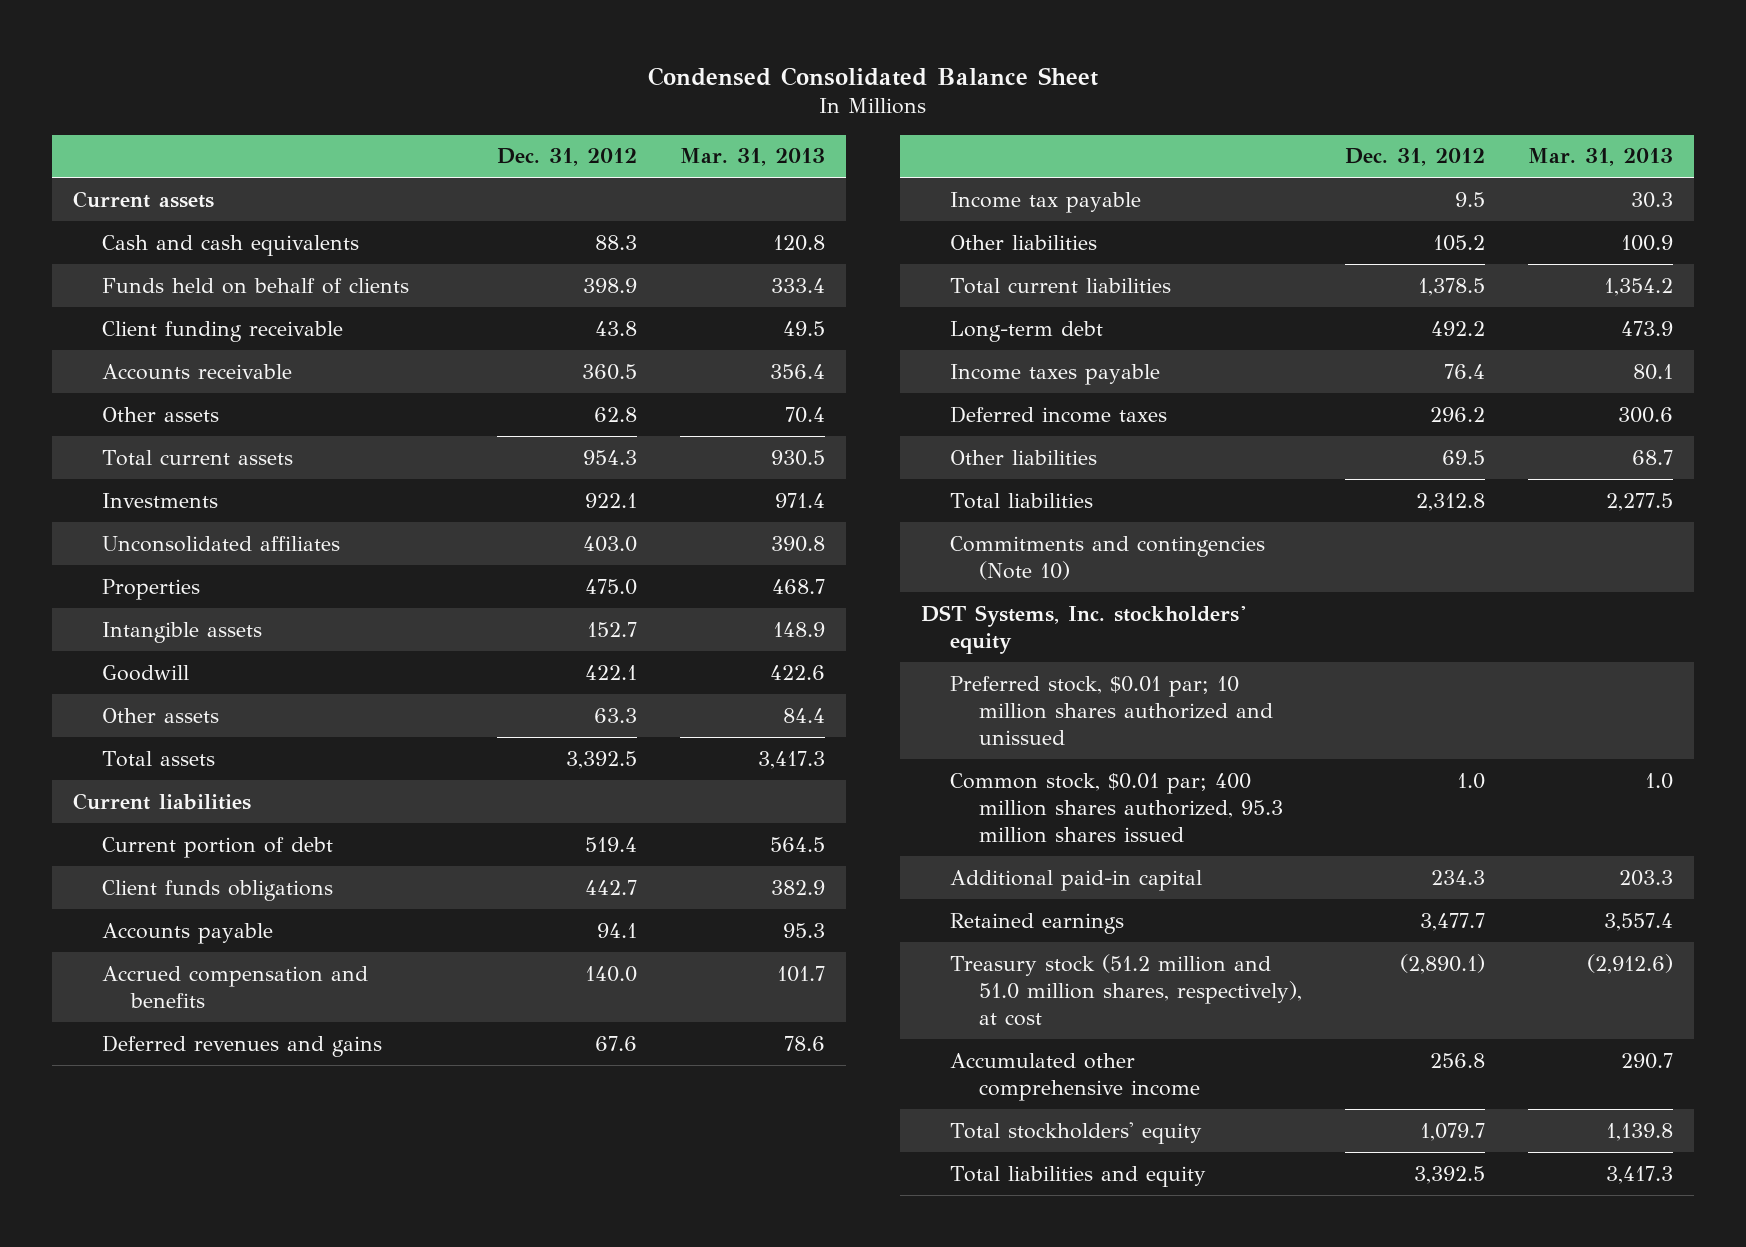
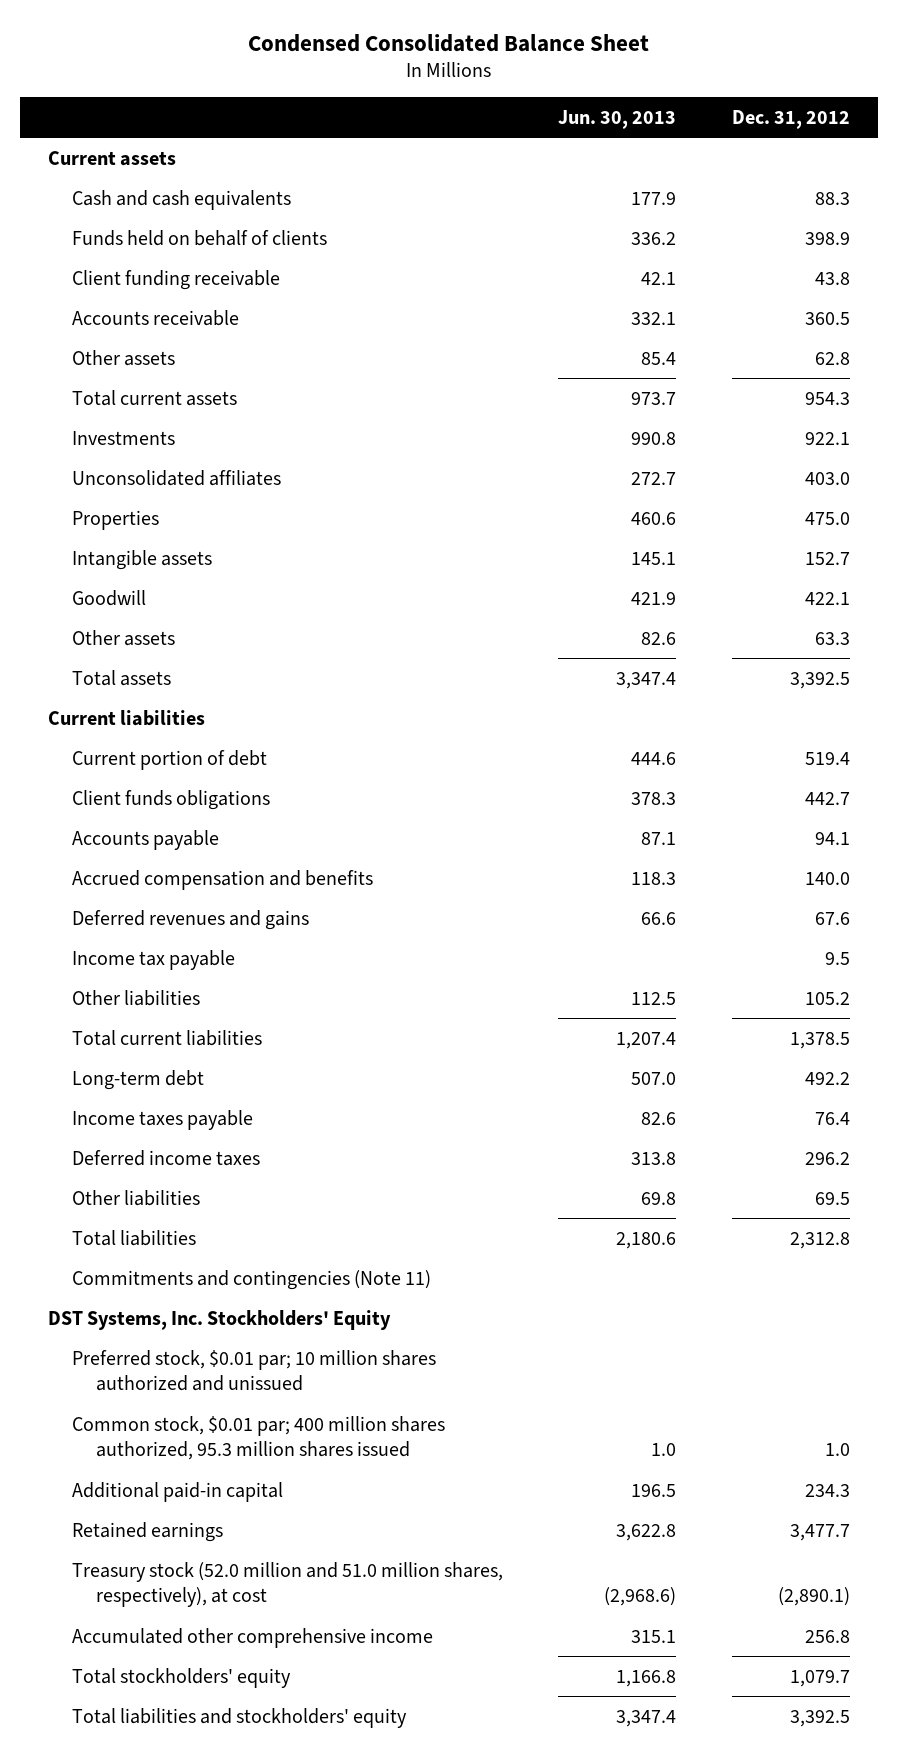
[679,148,825,167] Mar. 31, 2013 -> none
none -> [558,109,677,129] Jun. 30, 2013
[949,535,1265,581] Commitments and contingencies (Note 10) -> [71,1269,431,1290] Commitments and contingencies (Note 11)
[921,604,1247,655] DST Systems, Inc. stockholders' equity -> [47,1309,391,1330] DST Systems, Inc. Stockholders' Equity
[949,953,1302,1027] Treasury stock (51.2 million and 51.0 million shares, respectively), at cost -> [71,1561,503,1608] Treasury stock (52.0 million and 51.0 million shares, respectively), at cost
[949,1165,1206,1187] Total liabilities and equity -> [71,1707,407,1728] Total liabilities and stockholders' equity

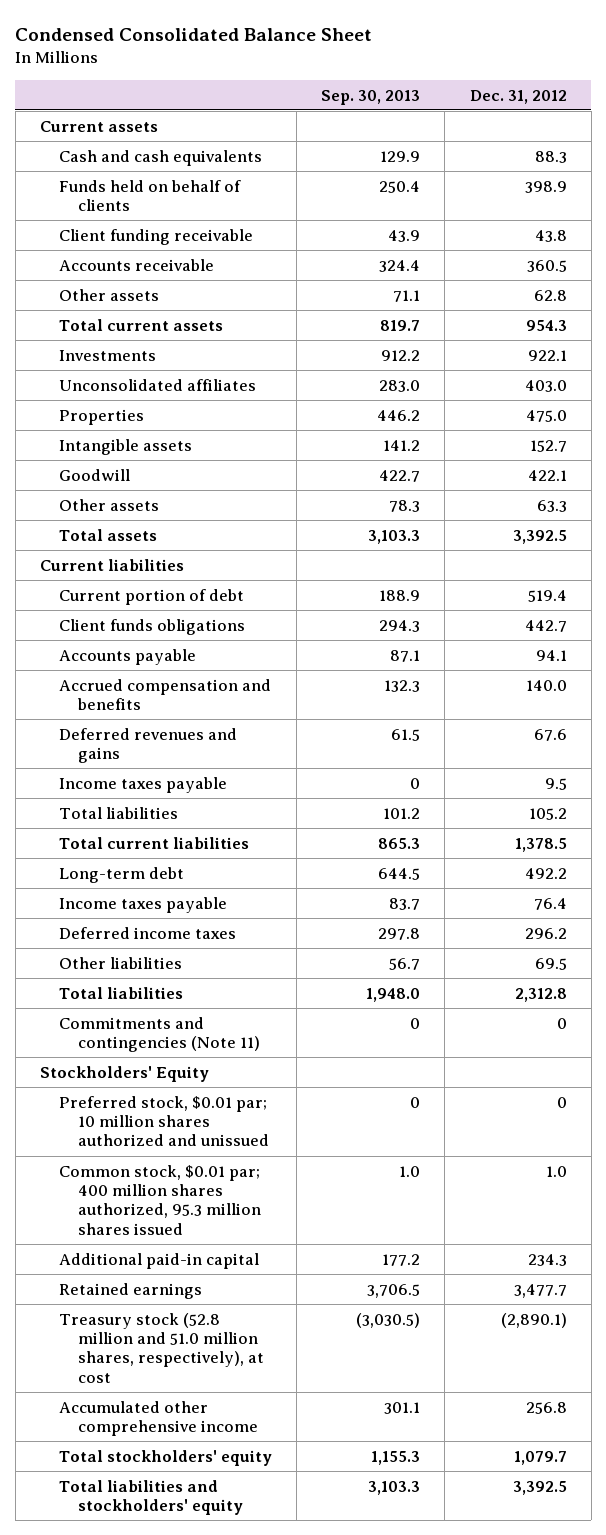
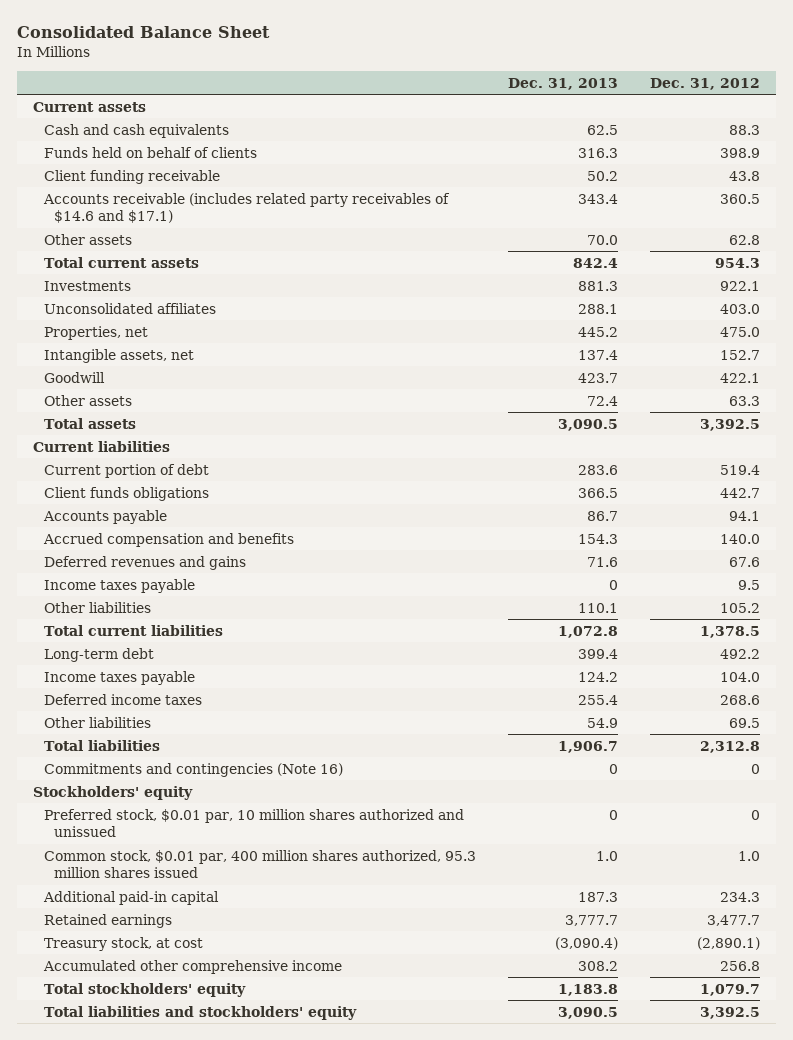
[15,27,373,41] Condensed Consolidated Balance Sheet -> [16,26,270,39] Consolidated Balance Sheet
[321,89,421,105] Sep. 30, 2013 -> none
none -> [507,77,618,90] Dec. 31, 2013
[58,258,214,271] Accounts receivable -> [42,192,450,224] Accounts receivable (includes related party receivables of $14.6 and $17.1)
[58,408,144,425] Properties -> [43,325,148,340] Properties, net
[58,438,192,455] Intangible assets -> [43,348,194,363] Intangible assets, net
[58,806,178,819] Total liabilities -> [43,601,151,613] Other liabilities
[533,897,567,910] 76.4 -> [720,671,761,682] 104.0
[524,927,567,939] 296.2 -> [720,694,761,705] 268.6
[58,1016,260,1053] Commitments and contingencies (Note 11) -> [43,762,343,777] Commitments and contingencies (Note 16)
[39,1065,209,1082] Stockholders' Equity -> [32,785,193,800] Stockholders' equity
[58,1095,269,1147] Preferred stock, $0.01 par; 10 million shares authorized and unissued -> [43,808,464,838] Preferred stock, $0.01 par, 10 million shares authorized and unissued
[58,1164,261,1235] Common stock, $0.01 par; 400 million shares authorized, 95.3 million shares issued -> [43,849,476,879] Common stock, $0.01 par, 400 million shares authorized, 95.3 million shares issued
[58,1312,264,1383] Treasury stock (52.8 million and 51.0 million shares, respectively), at cost -> [43,936,203,951] Treasury stock, at cost

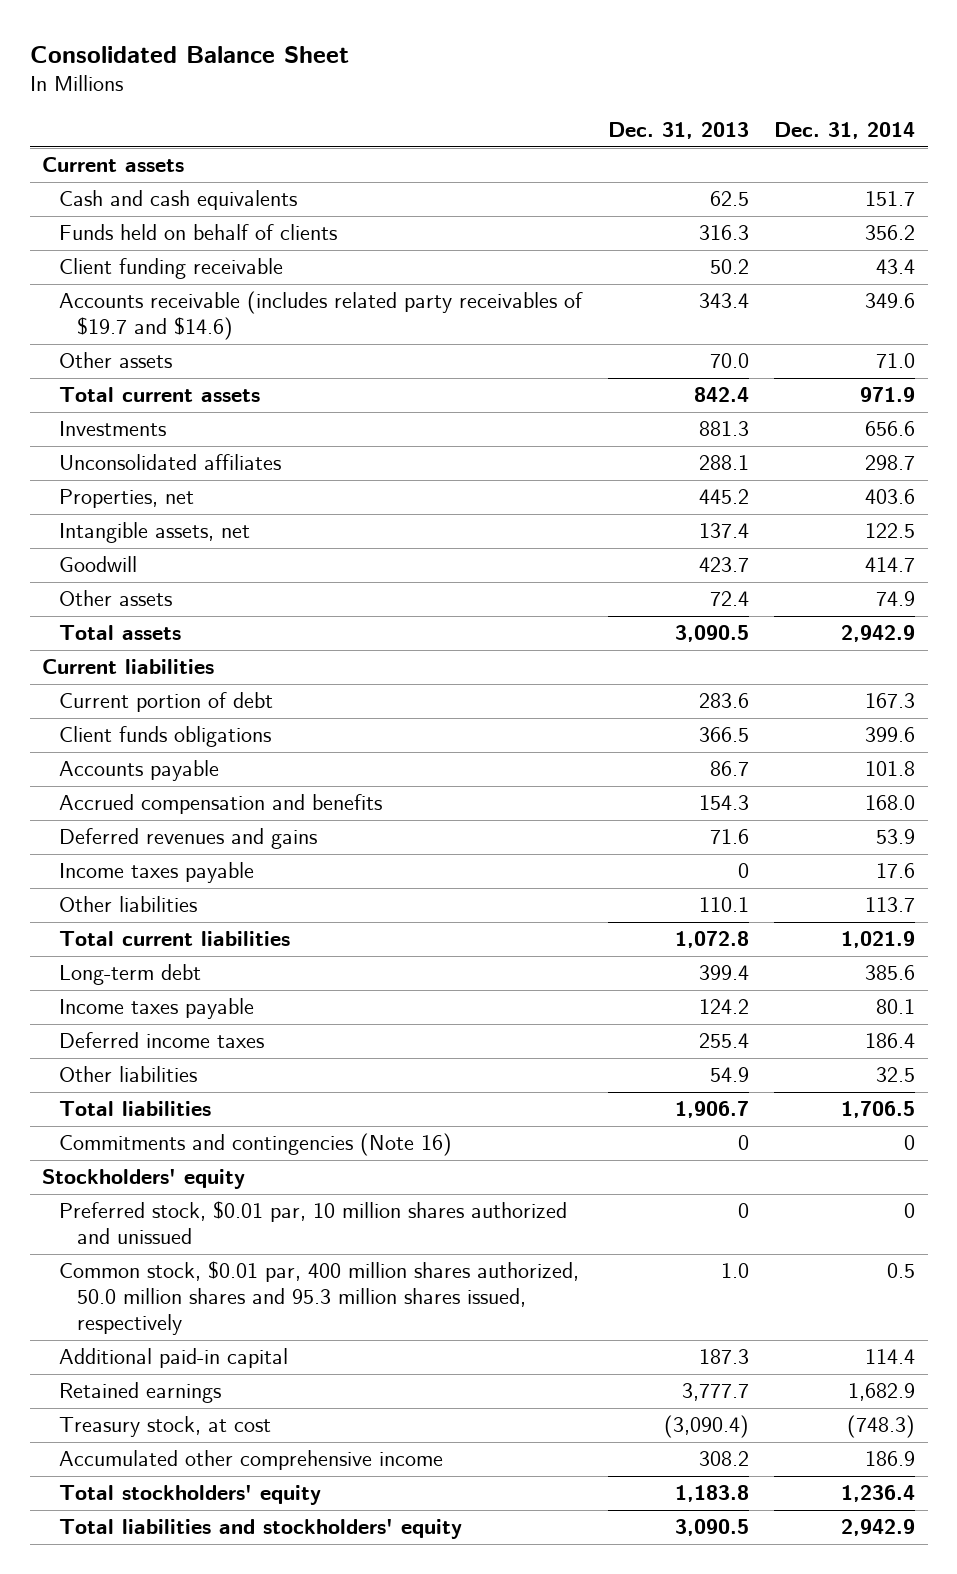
[650,77,761,90] Dec. 31, 2012 -> none
none -> [774,122,916,140] Dec. 31, 2014
[42,192,450,224] Accounts receivable (includes related party receivables of $14.6 and $17.1) -> [59,291,584,341] Accounts receivable (includes related party receivables of $19.7 and $14.6)
[43,849,476,879] Common stock, $0.01 par, 400 million shares authorized, 95.3 million shares issued -> [59,1261,580,1336] Common stock, $0.01 par, 400 million shares authorized, 50.0 million shares and 95.3 million shares issued, respectively

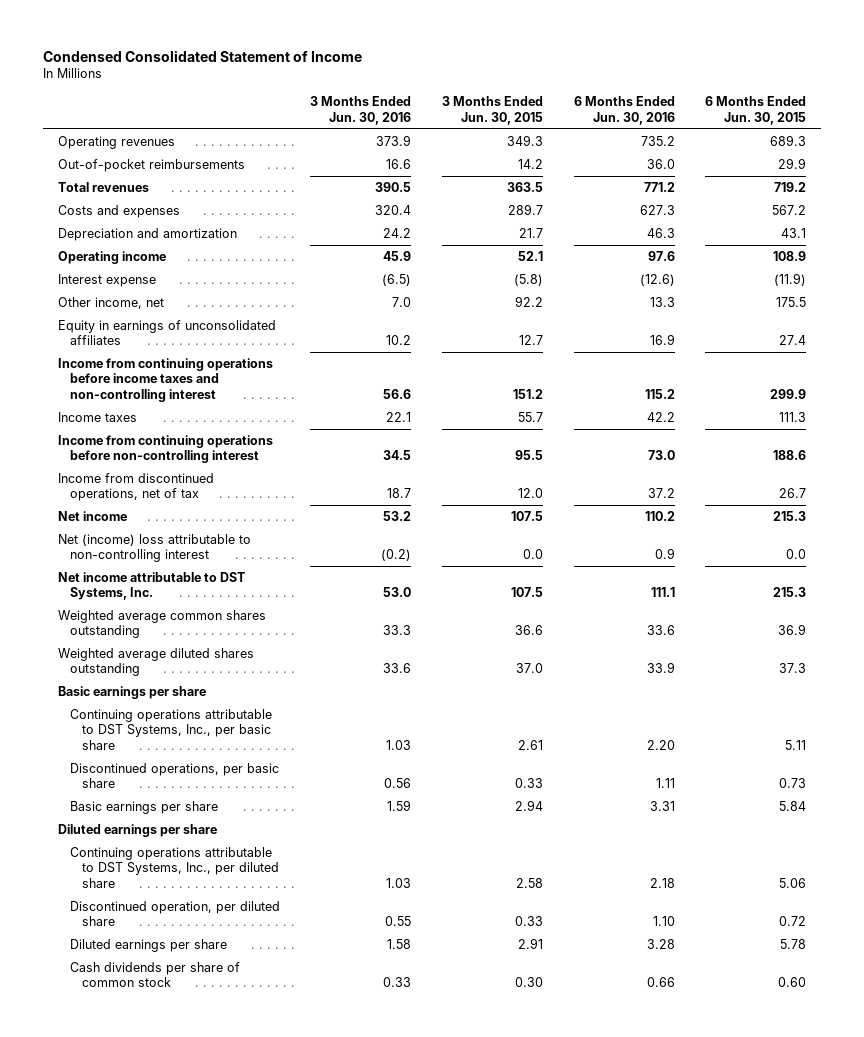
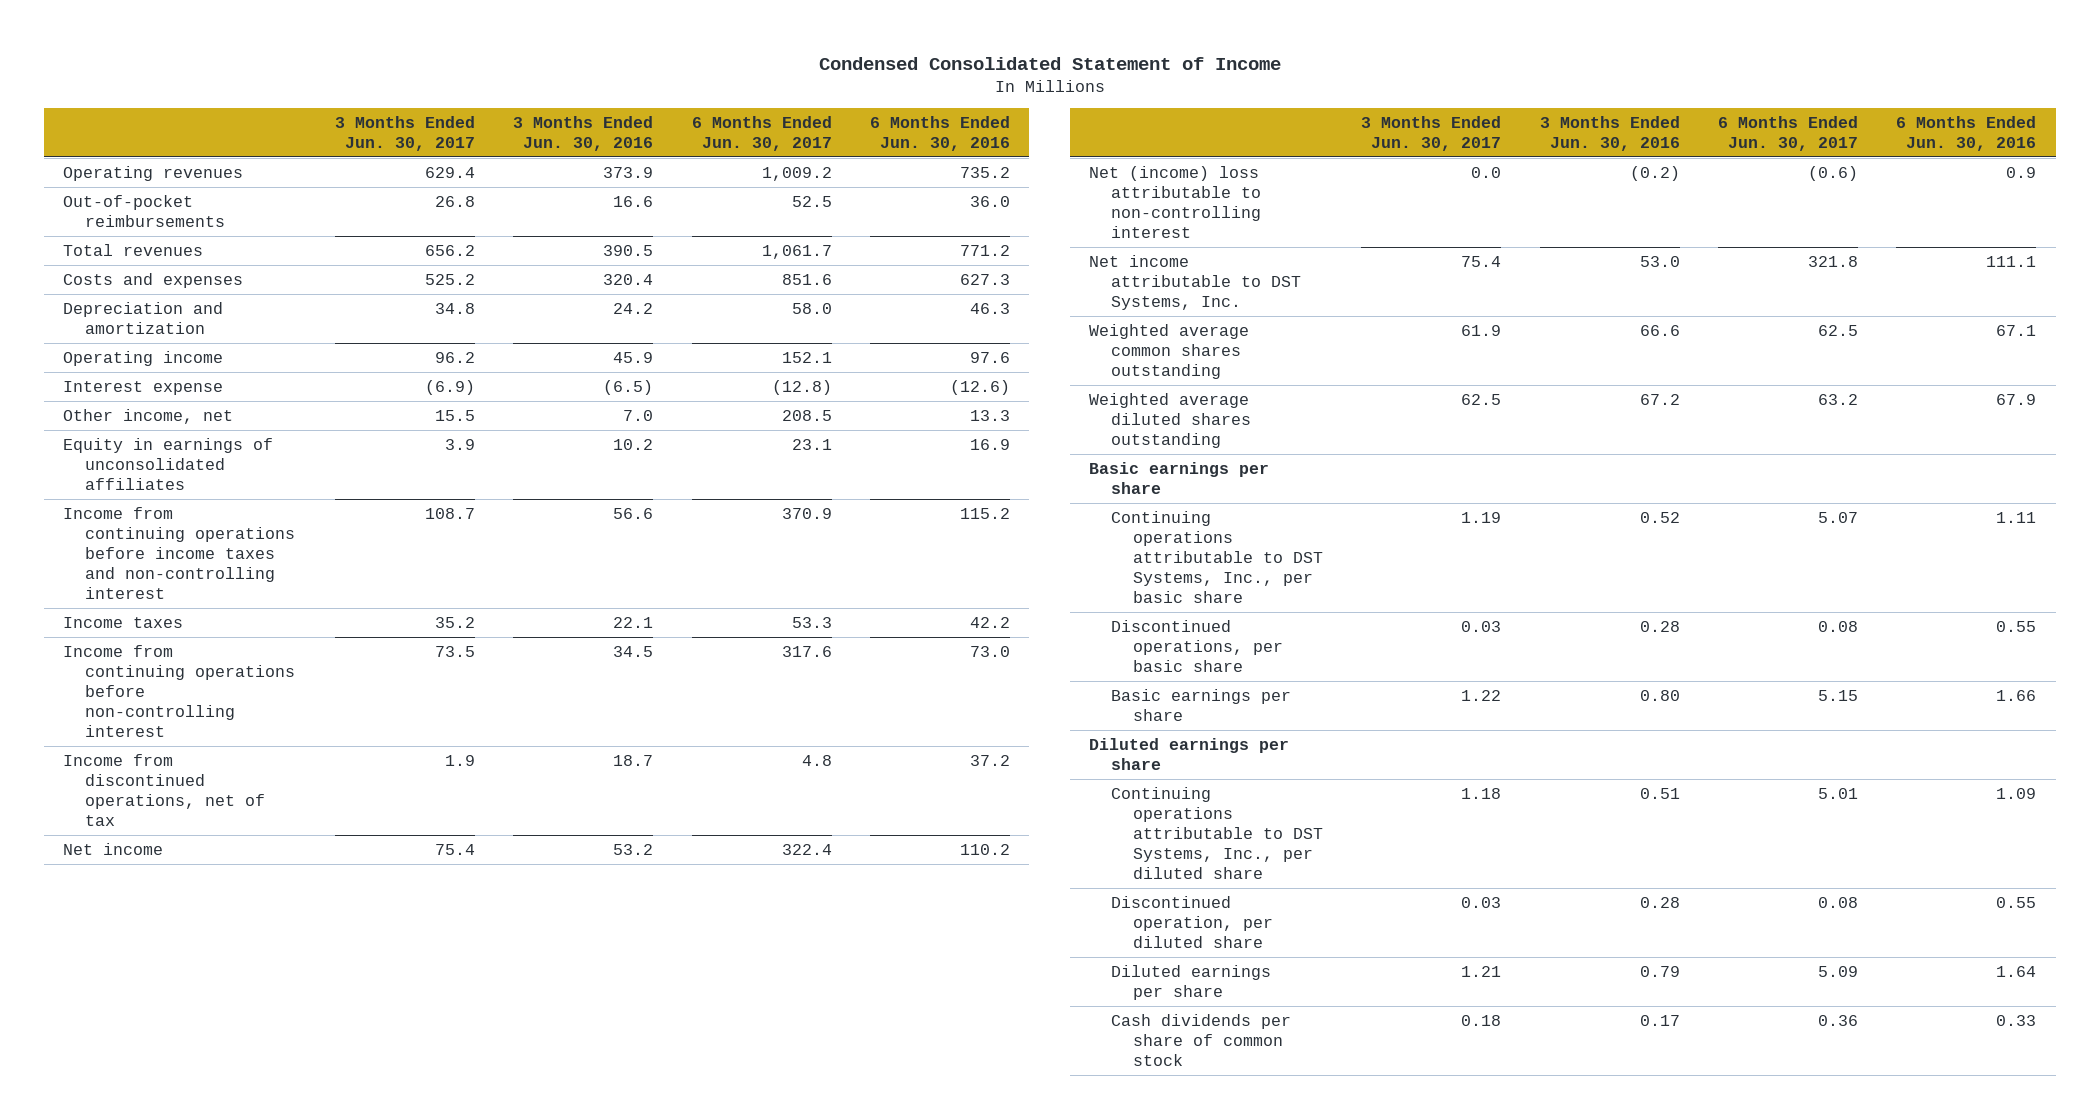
[441,96,543,125] 3 Months Ended Jun. 30, 2015 -> none
[705,96,807,125] 6 Months Ended Jun. 30, 2015 -> none
none -> [335,115,476,151] 3 Months Ended Jun. 30, 2017
none -> [691,115,832,151] 6 Months Ended Jun. 30, 2017
[383,625,412,636] 33.3 -> [1639,324,1680,336] 66.6
[646,625,675,636] 33.6 -> [1996,324,2037,336] 67.1
[383,663,412,674] 33.6 -> [1639,393,1680,405] 67.2
[646,662,675,674] 33.9 -> [1996,393,2037,405] 67.9
[386,739,412,750] 1.03 -> [1639,511,1680,523] 0.52
[646,739,675,750] 2.20 -> [1996,511,2037,523] 1.11
[384,778,412,789] 0.56 -> [1639,620,1680,632] 0.28
[655,778,675,789] 1.11 -> [1996,620,2037,632] 0.55
[387,799,412,811] 1.59 -> [1639,689,1680,701] 0.80
[649,800,675,811] 3.31 -> [1996,689,2037,701] 1.66
[386,877,412,888] 1.03 -> [1639,787,1680,799] 0.51
[649,877,675,888] 2.18 -> [1996,787,2037,799] 1.09
[385,916,412,927] 0.55 -> [1639,896,1680,908] 0.28
[652,916,675,927] 1.10 -> [1996,896,2037,908] 0.55
[387,938,412,949] 1.58 -> [1639,965,1680,977] 0.79
[646,938,675,949] 3.28 -> [1996,965,2037,977] 1.64
[383,977,412,988] 0.33 -> [1639,1014,1680,1026] 0.17
[646,977,675,988] 0.66 -> [1996,1014,2037,1026] 0.33

